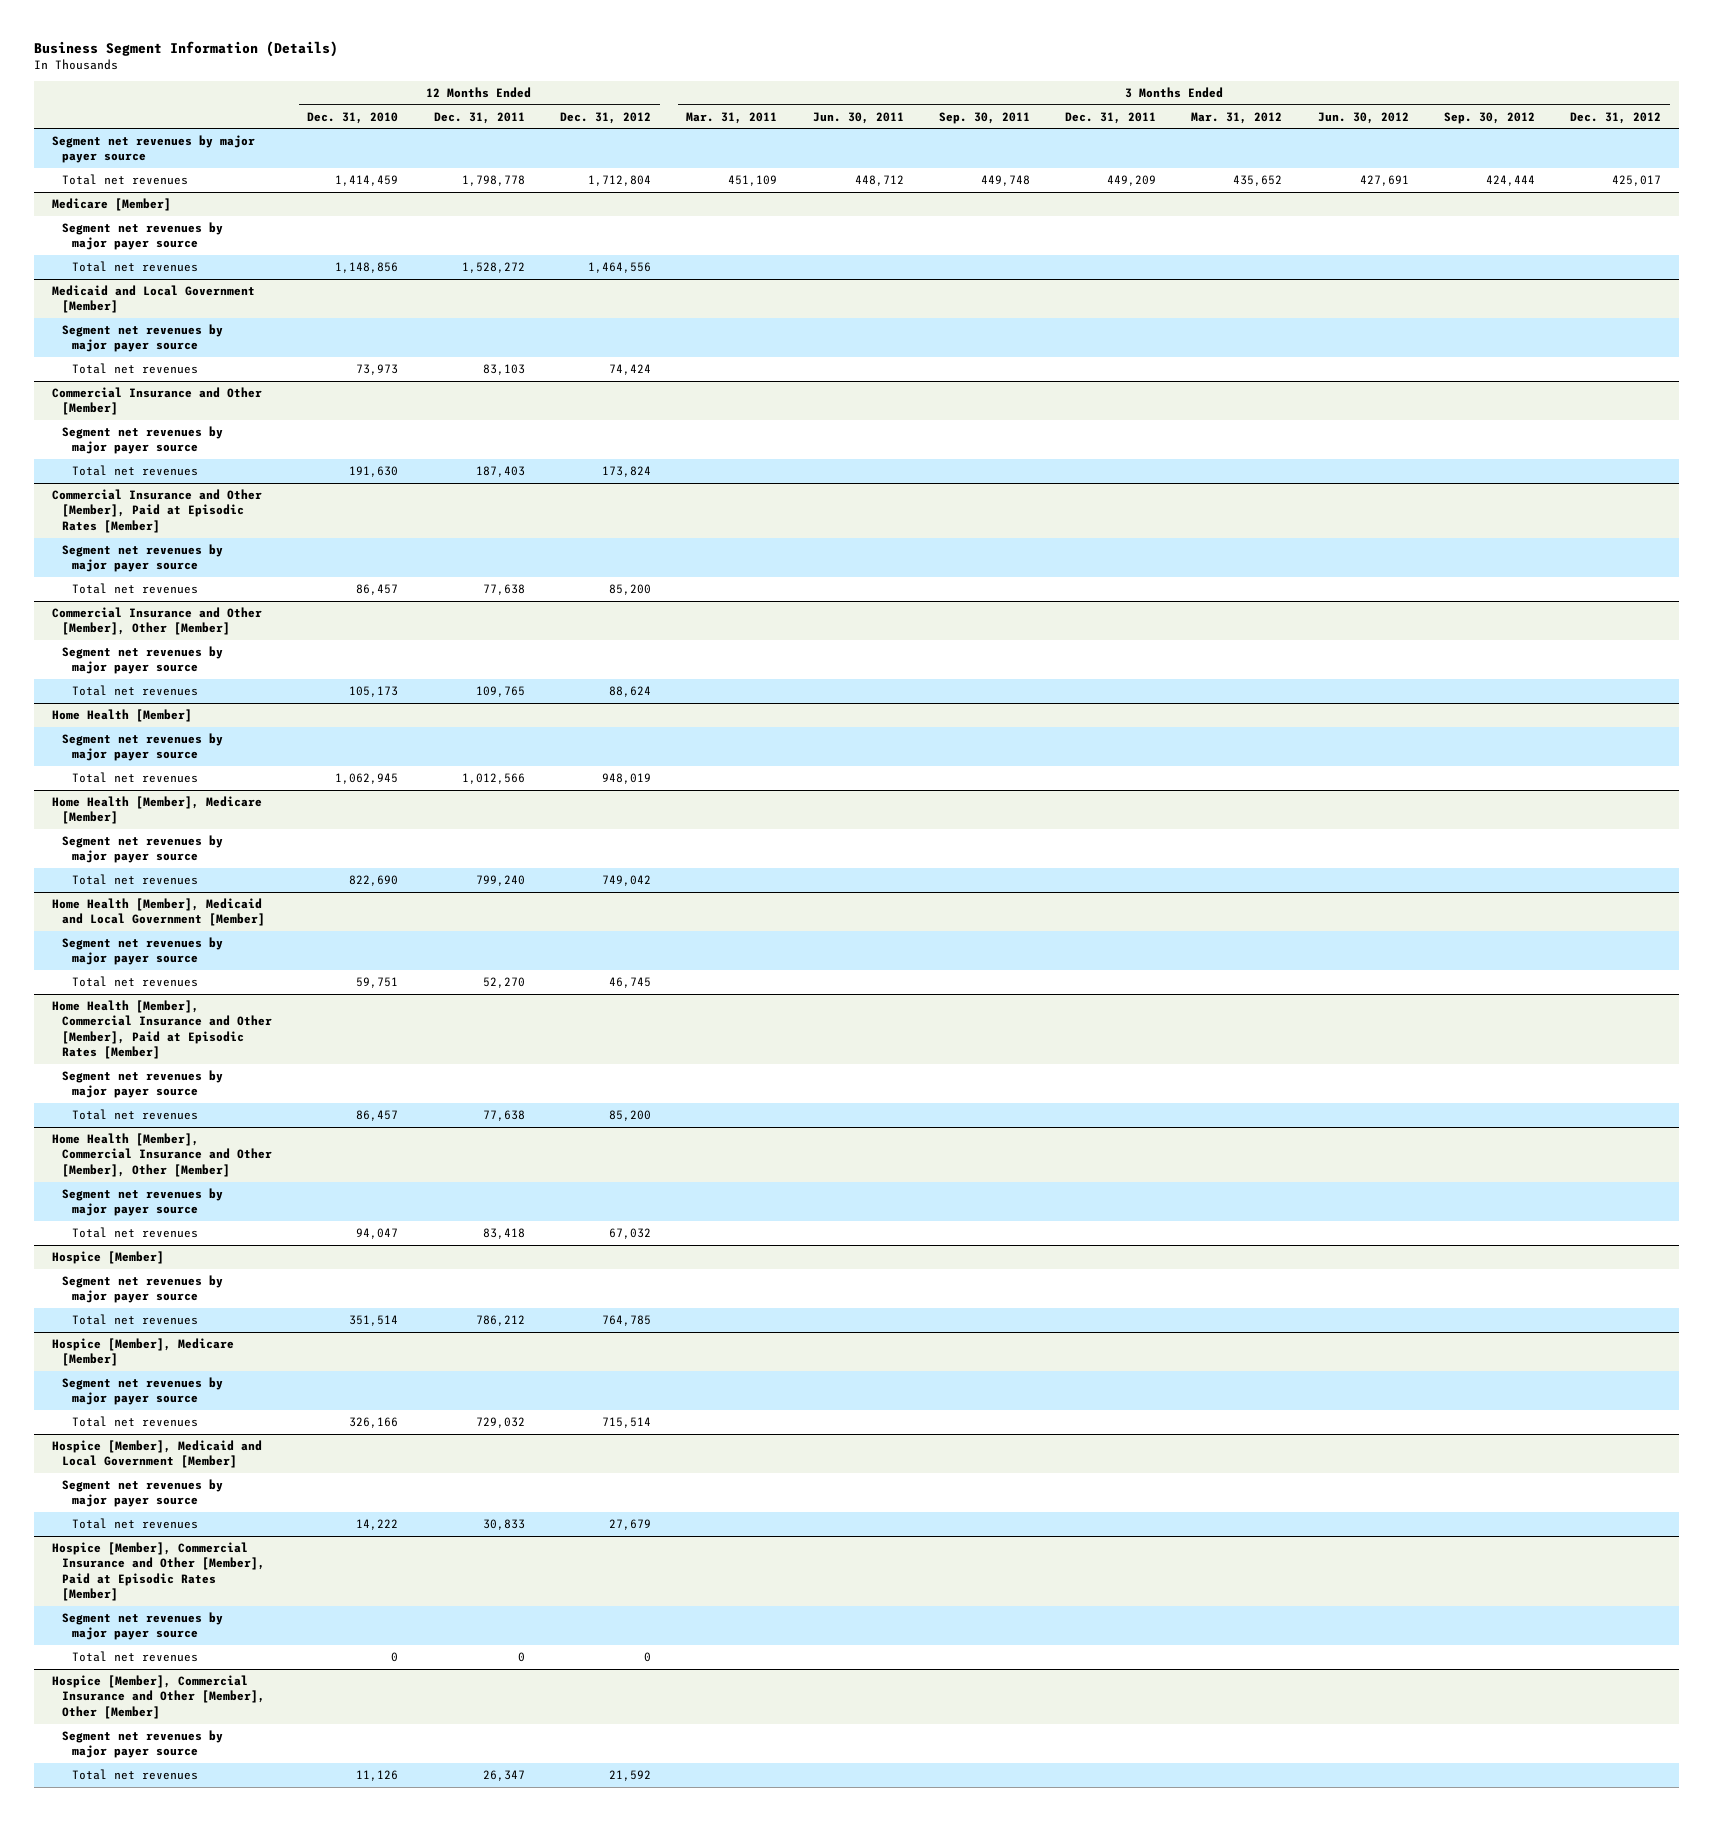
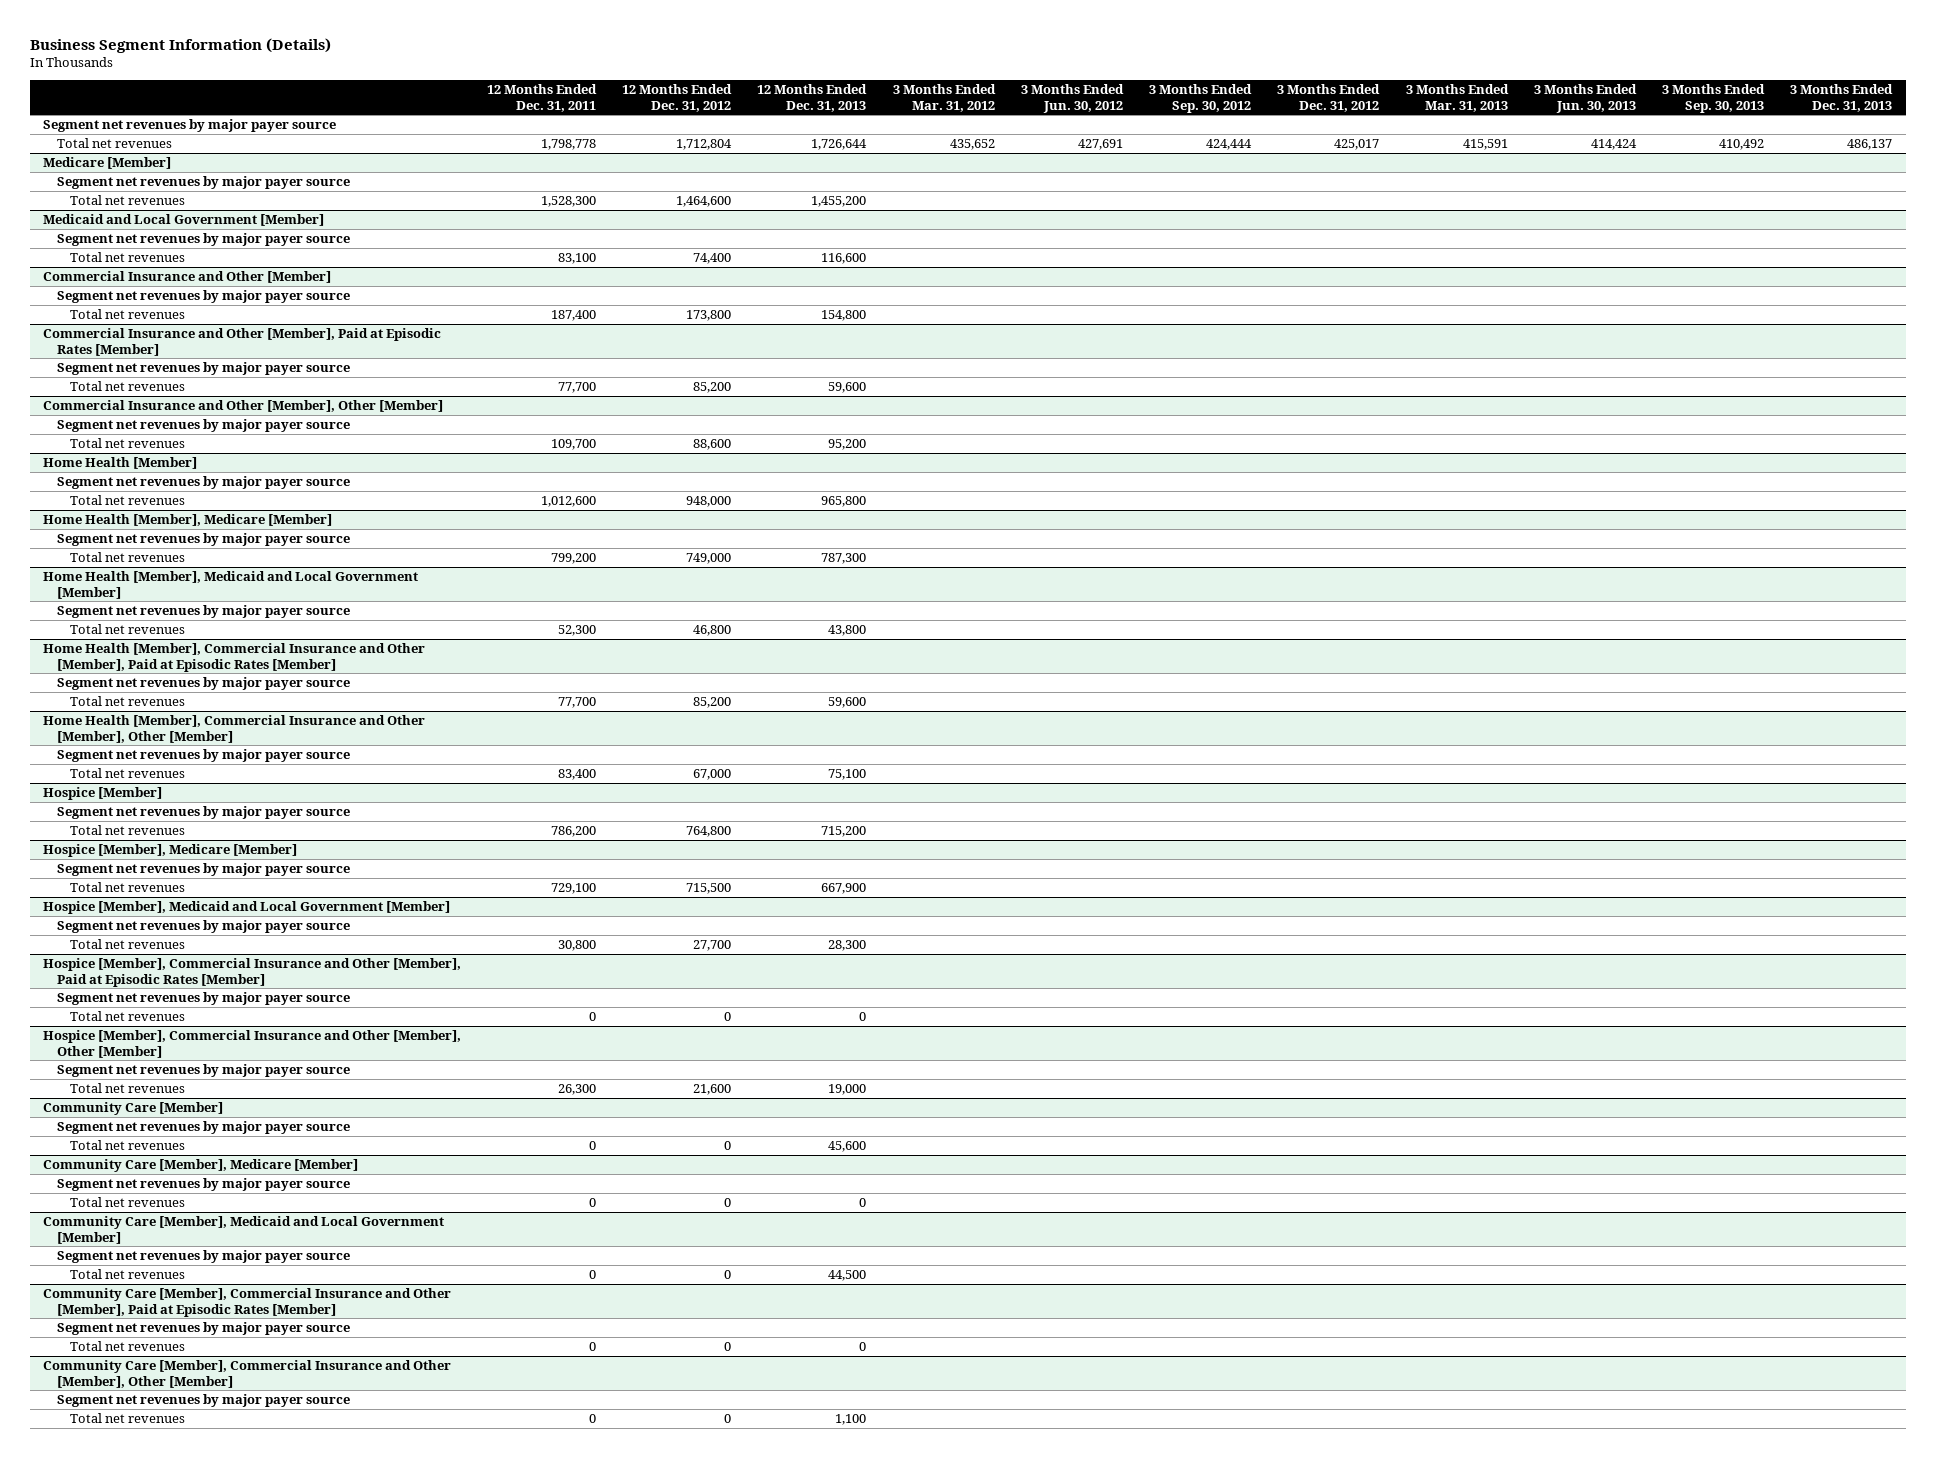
[307,111,399,124] Dec. 31, 2010 -> none
[686,111,778,124] Mar. 31, 2011 -> none
[812,111,904,124] Jun. 30, 2011 -> none
[938,111,1030,124] Sep. 30, 2011 -> none
[1065,111,1157,124] Dec. 31, 2011 -> none
none -> [757,84,868,112] 12 Months Ended Dec. 31, 2013
none -> [1405,84,1509,112] 3 Months Ended Mar. 31, 2013
none -> [1533,84,1637,113] 3 Months Ended Jun. 30, 2013
none -> [1662,84,1766,113] 3 Months Ended Sep. 30, 2013
none -> [1790,84,1894,112] 3 Months Ended Dec. 31, 2013
[461,262,525,274] 1,528,272 -> [540,195,596,207] 1,528,300
[588,262,652,274] 1,464,556 -> [676,195,732,207] 1,464,600
[482,364,525,376] 83,103 -> [557,252,596,264] 83,100
[609,364,652,376] 74,424 -> [693,252,732,264] 74,400
[475,466,525,478] 187,403 -> [550,309,596,321] 187,400
[602,466,652,478] 173,824 -> [686,309,732,321] 173,800
[482,584,525,596] 77,638 -> [557,381,596,393] 77,700
[475,686,525,698] 109,765 -> [550,438,596,450] 109,700
[609,686,652,698] 88,624 -> [693,438,732,450] 88,600
[461,773,525,785] 1,012,566 -> [540,495,596,507] 1,012,600
[602,773,652,785] 948,019 -> [686,495,732,507] 948,000
[475,875,525,887] 799,240 -> [550,552,596,564] 799,200
[602,875,652,887] 749,042 -> [686,552,732,564] 749,000
[482,977,525,989] 52,270 -> [557,624,596,636] 52,300
[609,977,652,989] 46,745 -> [693,624,732,636] 46,800
[482,1110,525,1122] 77,638 -> [557,696,596,708] 77,700
[482,1228,525,1240] 83,418 -> [557,768,596,780] 83,400
[609,1228,652,1240] 67,032 -> [693,768,732,780] 67,000
[475,1315,525,1327] 786,212 -> [550,825,596,837] 786,200
[602,1315,652,1327] 764,785 -> [686,825,732,837] 764,800
[475,1417,525,1429] 729,032 -> [550,882,596,894] 729,100
[602,1417,652,1429] 715,514 -> [686,882,732,894] 715,500
[482,1519,525,1531] 30,833 -> [557,939,596,951] 30,800
[609,1519,652,1531] 27,679 -> [693,939,732,951] 27,700
[482,1770,525,1782] 26,347 -> [557,1083,596,1095] 26,300
[609,1770,652,1782] 21,592 -> [693,1083,732,1095] 21,600
none -> [42,1101,223,1115] Community Care [Member]
none -> [56,1120,350,1134] Segment net revenues by major payer source
none -> [70,1139,186,1150] Total net revenues
none -> [42,1158,358,1172] Community Care [Member], Medicare [Member]
none -> [56,1177,350,1191] Segment net revenues by major payer source
none -> [70,1196,186,1207] Total net revenues
none -> [42,1215,444,1244] Community Care [Member], Medicaid and Local Government [Member]
none -> [56,1249,350,1263] Segment net revenues by major payer source
none -> [70,1268,186,1279] Total net revenues
none -> [42,1287,451,1317] Community Care [Member], Commercial Insurance and Other [Member], Paid at Episodic Rates [Member]
none -> [56,1321,350,1335] Segment net revenues by major payer source
none -> [70,1340,186,1351] Total net revenues
none -> [42,1359,451,1388] Community Care [Member], Commercial Insurance and Other [Member], Other [Member]
none -> [56,1393,350,1407] Segment net revenues by major payer source
none -> [70,1412,186,1423] Total net revenues

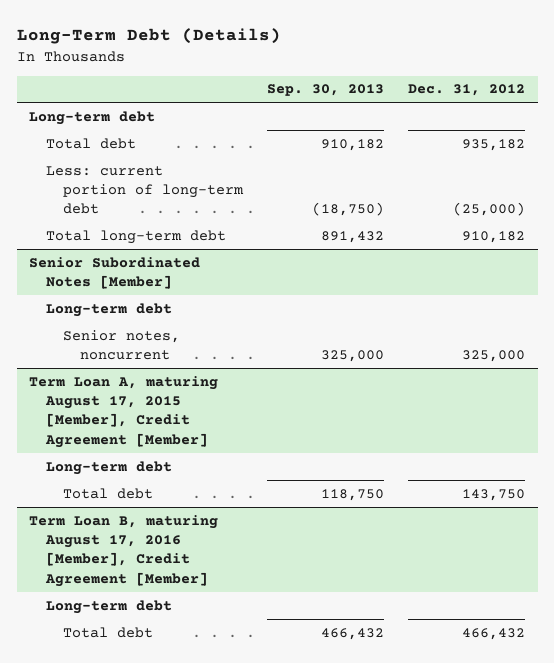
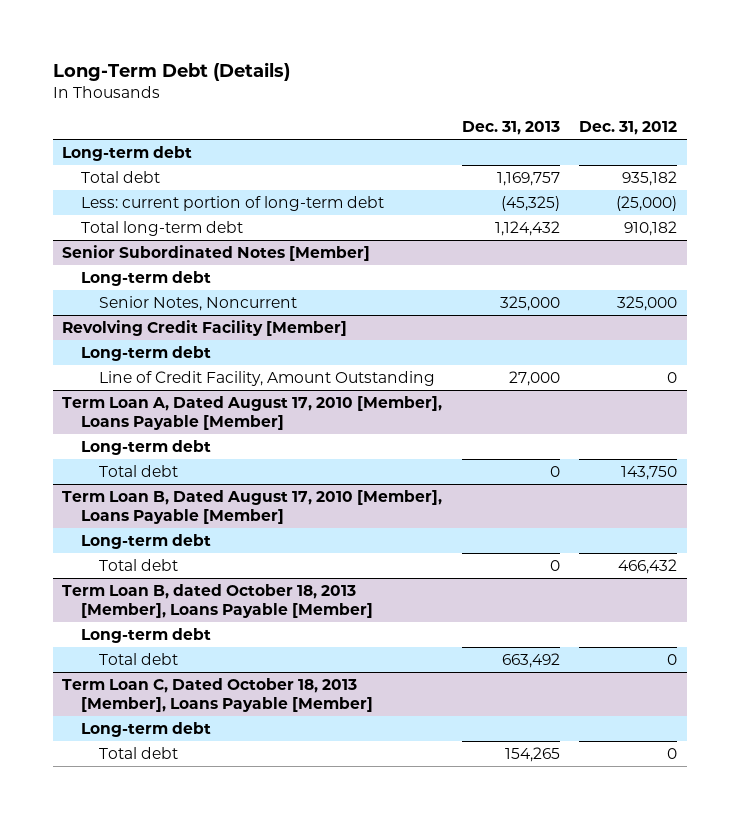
[267,84,385,97] Sep. 30, 2013 -> none
none -> [461,121,560,136] Dec. 31, 2013
[28,375,218,448] Term Loan A, maturing August 17, 2015 [Member], Credit Agreement [Member] -> none
[63,329,181,361] Senior notes, noncurrent -> [99,296,298,312] Senior Notes, Noncurrent
none -> [62,320,348,337] Revolving Credit Facility [Member]
none -> [99,371,436,387] Line of Credit Facility, Amount Outstanding
none -> [62,396,443,430] Term Loan A, Dated August 17, 2010 [Member], Loans Payable [Member]
none -> [80,440,211,456] Long-term debt
[28,514,218,587] Term Loan B, maturing August 17, 2016 [Member], Credit Agreement [Member] -> none
none -> [62,490,443,524] Term Loan B, Dated August 17, 2010 [Member], Loans Payable [Member]
none -> [62,584,373,618] Term Loan B, dated October 18, 2013 [Member], Loans Payable [Member]
none -> [80,628,211,644] Long-term debt
none -> [99,653,179,666] Total debt
none -> [62,678,373,712] Term Loan C, Dated October 18, 2013 [Member], Loans Payable [Member]
none -> [80,722,211,738] Long-term debt
none -> [99,747,179,760] Total debt

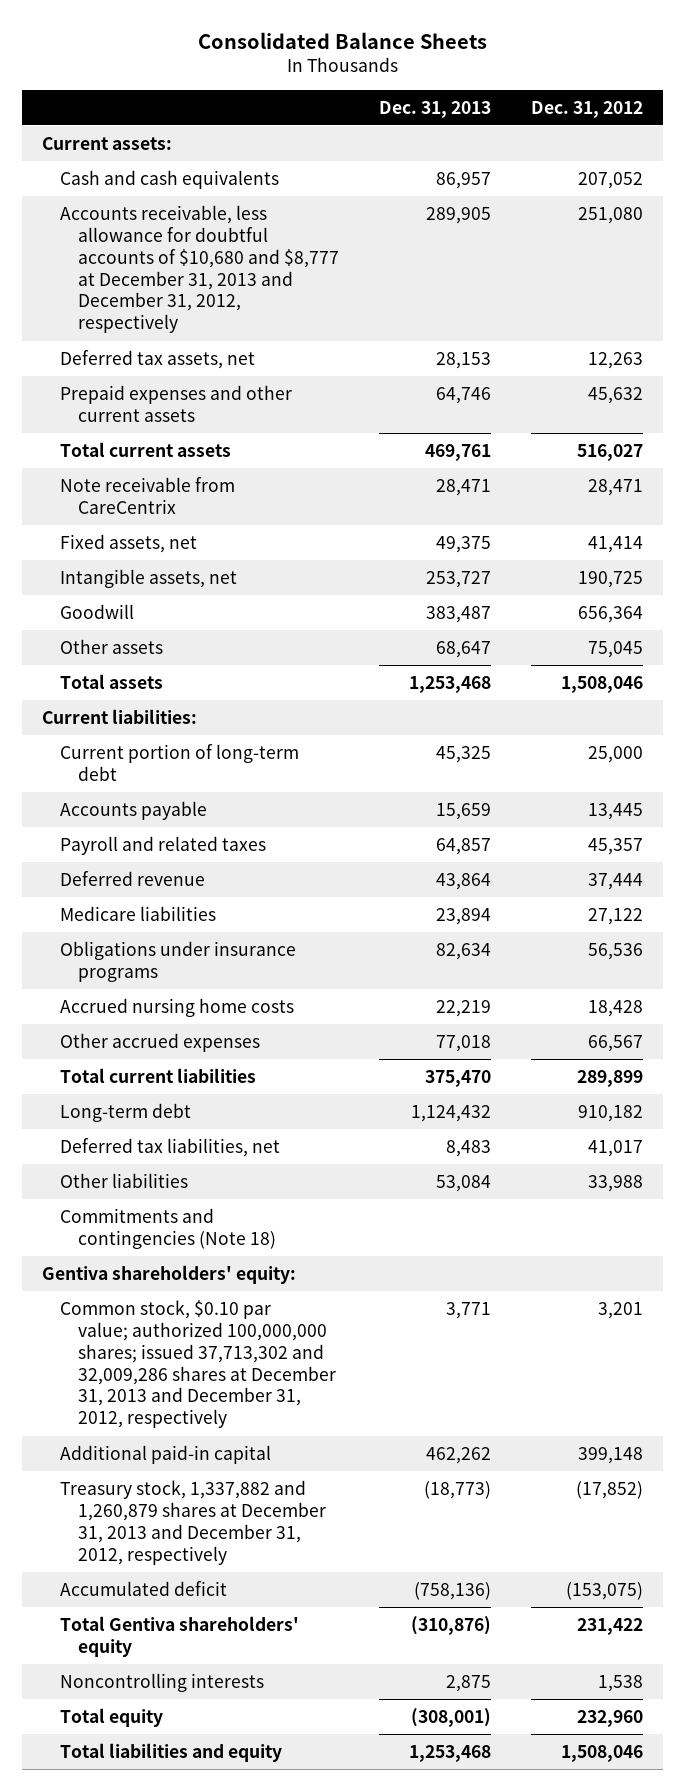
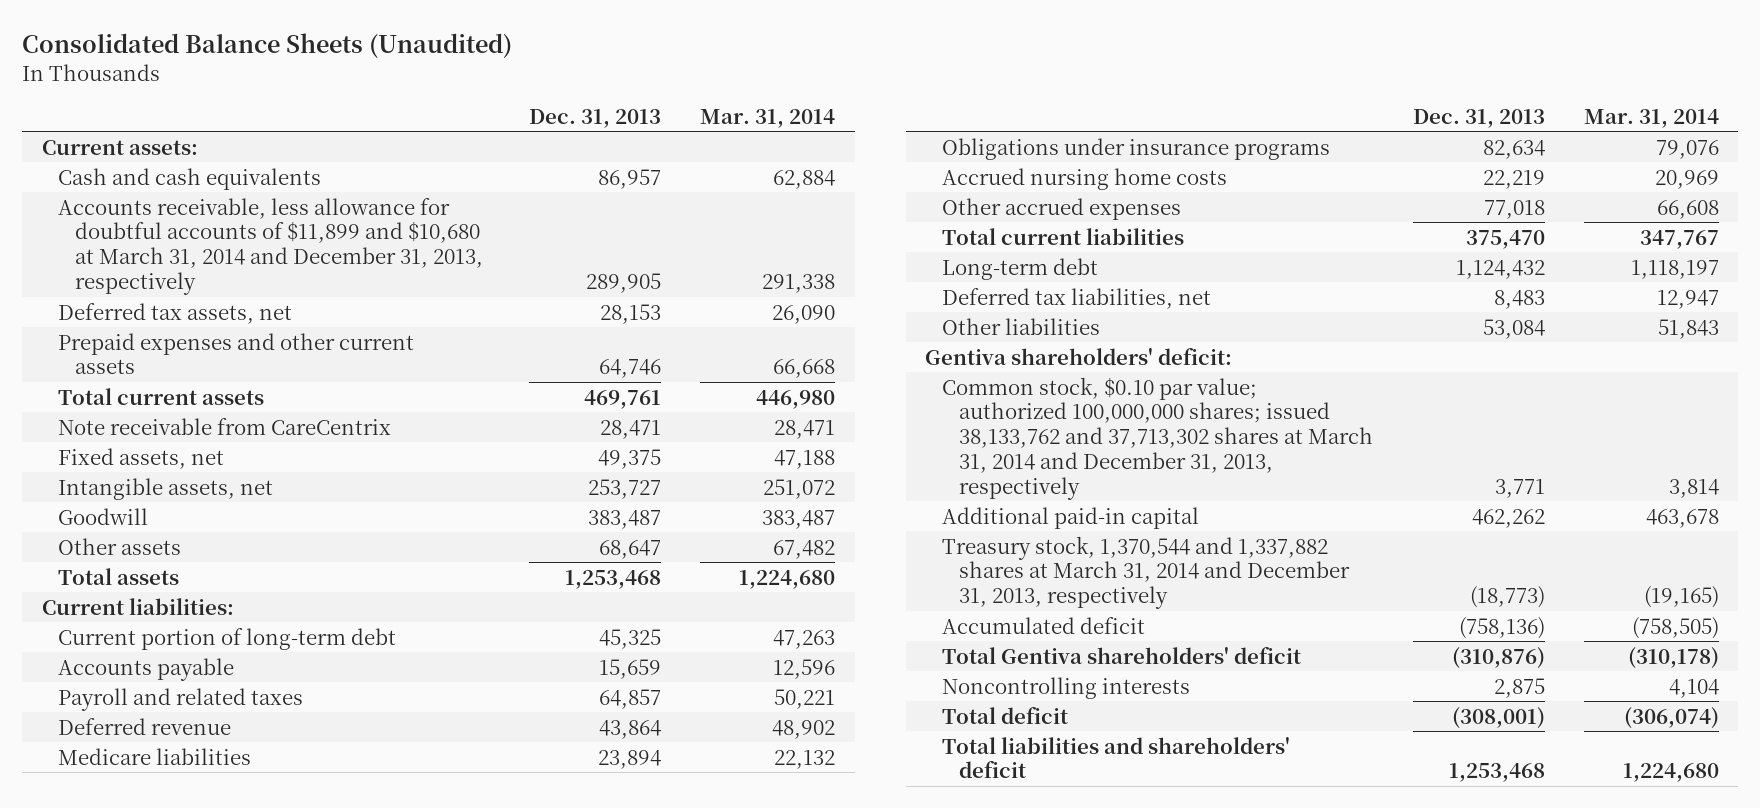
[197,32,487,50] Consolidated Balance Sheets -> [21,33,512,59] Consolidated Balance Sheets (Unaudited)
[530,100,643,118] Dec. 31, 2012 -> none
none -> [700,108,836,128] Mar. 31, 2014
[60,204,340,334] Accounts receivable, less allowance for doubtful accounts of $10,680 and $8,777 at December 31, 2013 and December 31, 2012, respectively -> [58,197,484,295] Accounts receivable, less allowance for doubtful accounts of $11,899 and $10,680 at March 31, 2014 and December 31, 2013, respectively
[60,1207,277,1249] Commitments and contingencies (Note 18) -> none
[42,1264,297,1284] Gentiva shareholders' equity: -> [925,347,1233,365] Gentiva shareholders' deficit:
[60,1299,337,1429] Common stock, $0.10 par value; authorized 100,000,000 shares; issued 37,713,302 and 32,009,286 shares at December 31, 2013 and December 31, 2012, respectively -> [942,376,1374,500] Common stock, $0.10 par value; authorized 100,000,000 shares; issued 38,133,762 and 37,713,302 shares at March 31, 2014 and December 31, 2013, respectively
[60,1479,327,1565] Treasury stock, 1,337,882 and 1,260,879 shares at December 31, 2013 and December 31, 2012, respectively -> [942,535,1351,610] Treasury stock, 1,370,544 and 1,337,882 shares at March 31, 2014 and December 31, 2013, respectively
[60,1615,300,1657] Total Gentiva shareholders' equity -> [942,646,1302,664] Total Gentiva shareholders' deficit
[60,1707,164,1727] Total equity -> [942,706,1069,724] Total deficit
[60,1742,283,1762] Total liabilities and equity -> [942,736,1291,779] Total liabilities and shareholders' deficit

